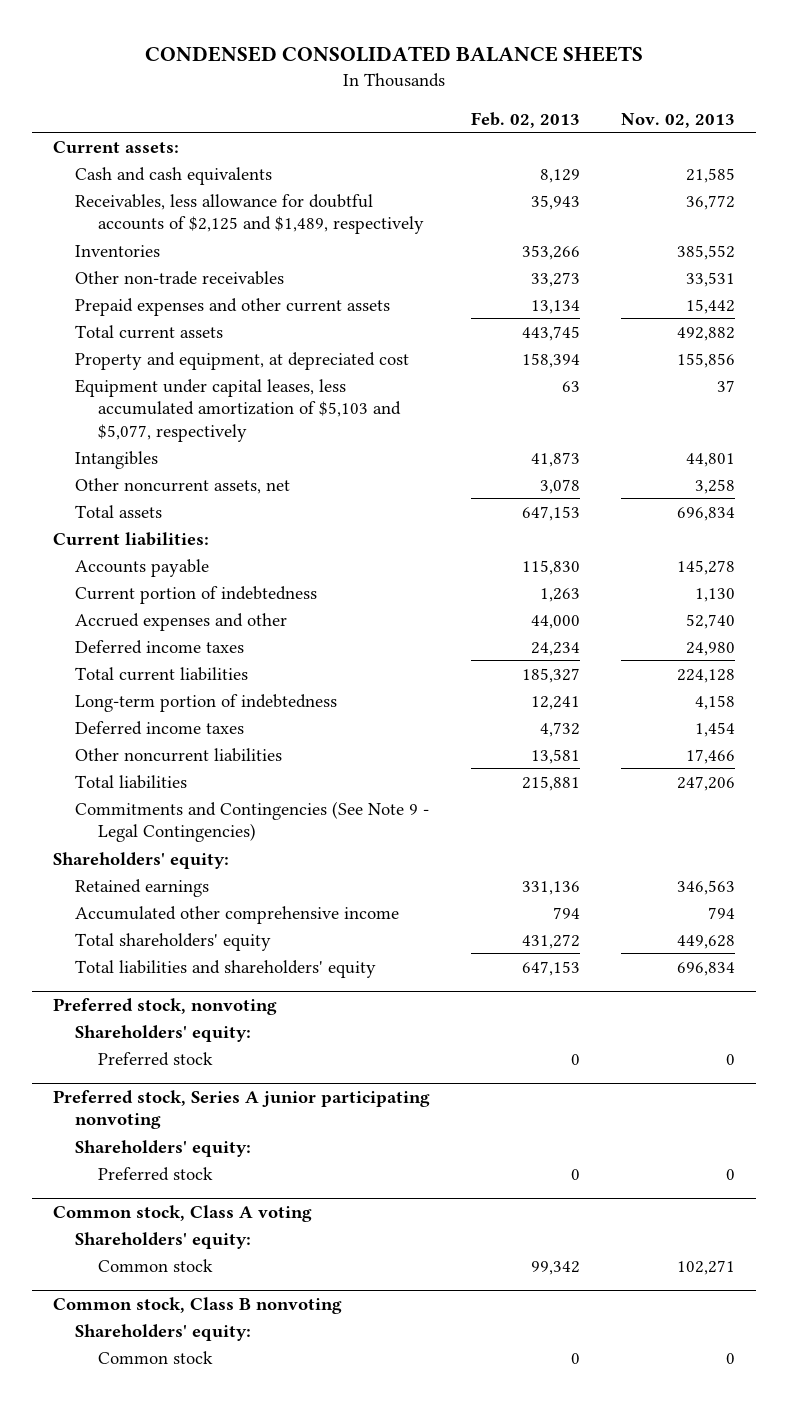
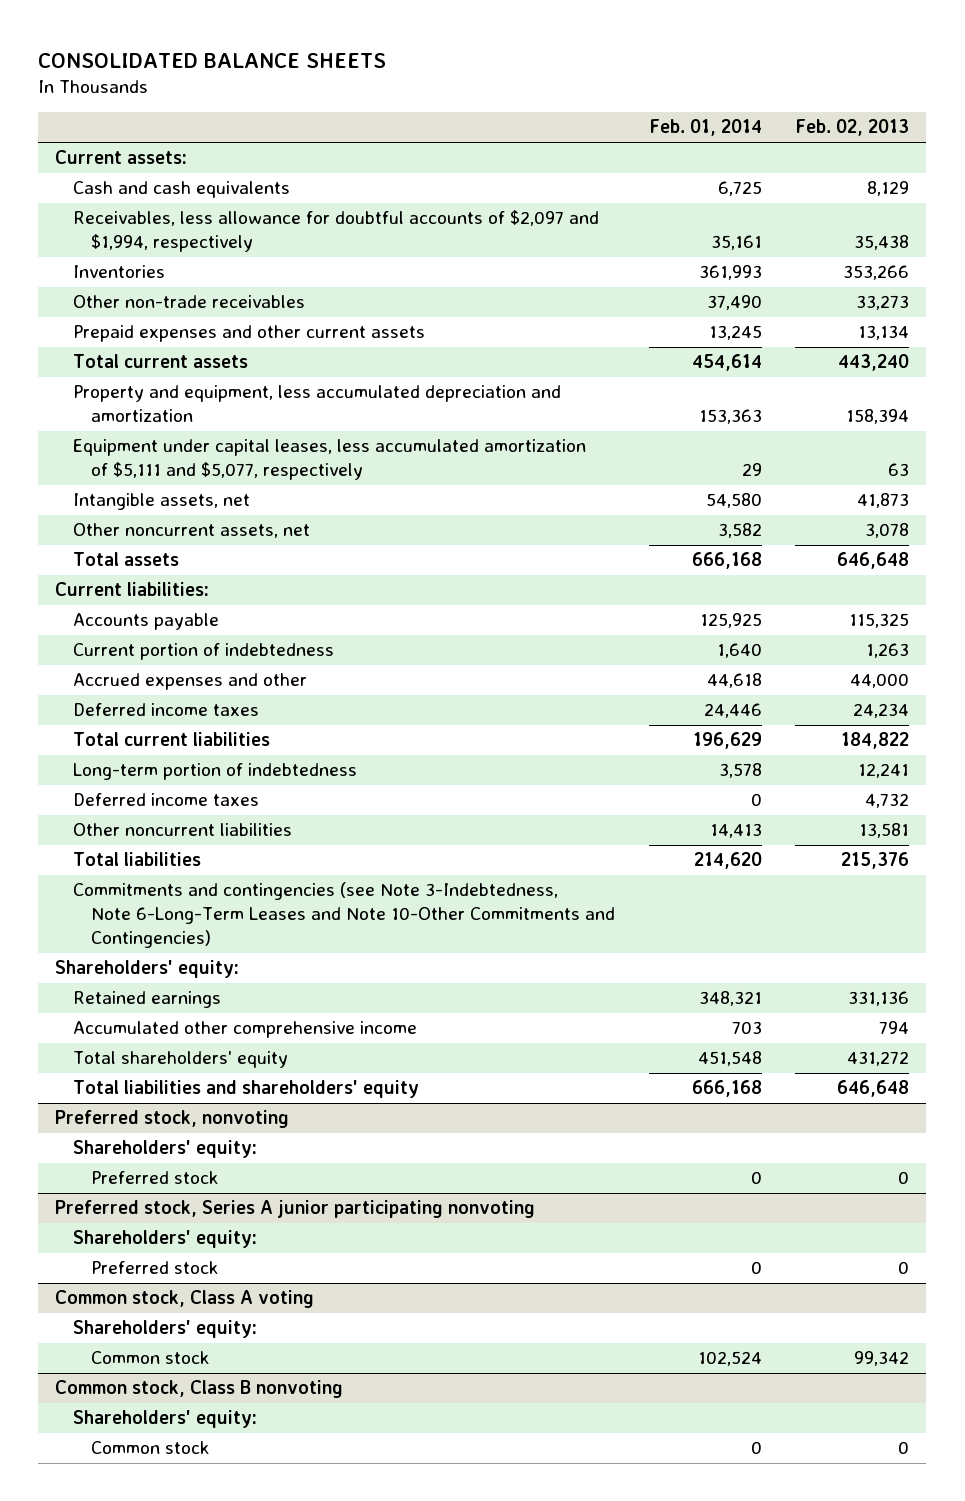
[145,46,644,63] CONDENSED CONSOLIDATED BALANCE SHEETS -> [38,52,387,68] CONSOLIDATED BALANCE SHEETS
[621,112,736,128] Nov. 02, 2013 -> none
none -> [648,119,762,137] Feb. 01, 2014
[75,193,424,235] Receivables, less allowance for doubtful accounts of $2,125 and $1,489, respectively -> [73,210,600,253] Receivables, less allowance for doubtful accounts of $2,097 and $1,994, respectively
[531,194,581,210] 35,943 -> [854,235,910,251] 35,438
[522,325,581,341] 443,745 -> [838,354,910,372] 443,240
[75,351,410,370] Property and equipment, at depreciated cost -> [73,385,562,423] Property and equipment, less accumulated depreciation and amortization
[75,378,401,442] Equipment under capital leases, less accumulated amortization of $5,103 and $5,077, respectively -> [73,439,587,481] Equipment under capital leases, less accumulated amortization of $5,111 and $5,077, respectively
[75,450,159,469] Intangibles -> [73,493,251,511] Intangible assets, net
[522,505,581,521] 647,153 -> [837,552,910,570] 646,648
[522,559,581,575] 115,830 -> [849,613,910,629] 115,325
[522,667,581,683] 185,327 -> [841,732,910,750] 184,822
[522,775,581,791] 215,881 -> [841,852,910,870] 215,376
[75,800,430,843] Commitments and Contingencies (See Note 9 - Legal Contingencies) -> [73,882,615,948] Commitments and contingencies (see Note 3-Indebtedness, Note 6-Long-Term Leases and Note 10-Other Commitments and Contingencies)
[522,960,581,976] 647,153 -> [837,1080,910,1098] 646,648

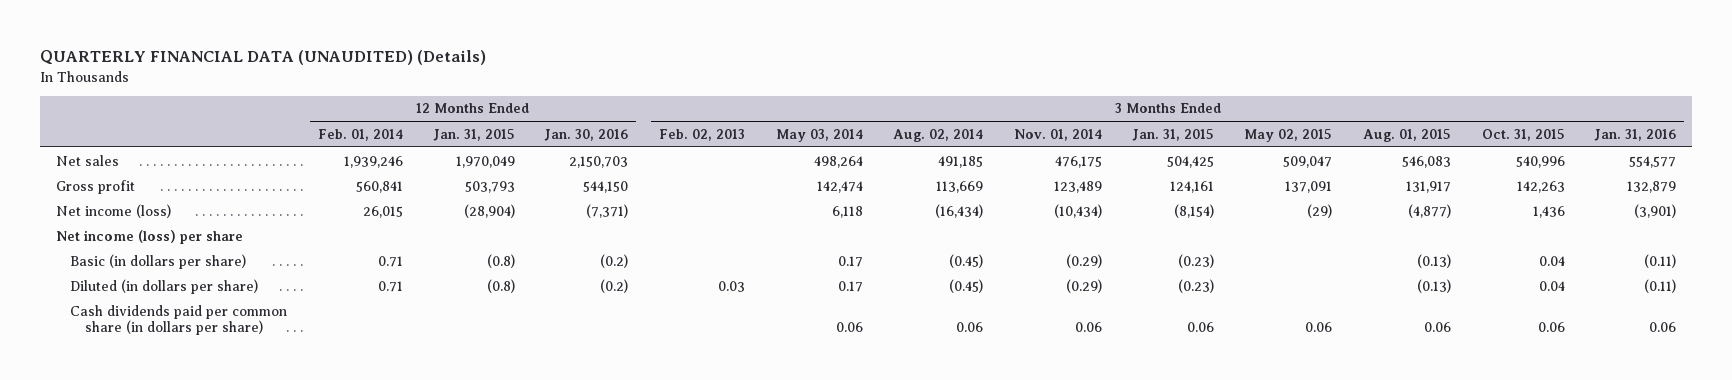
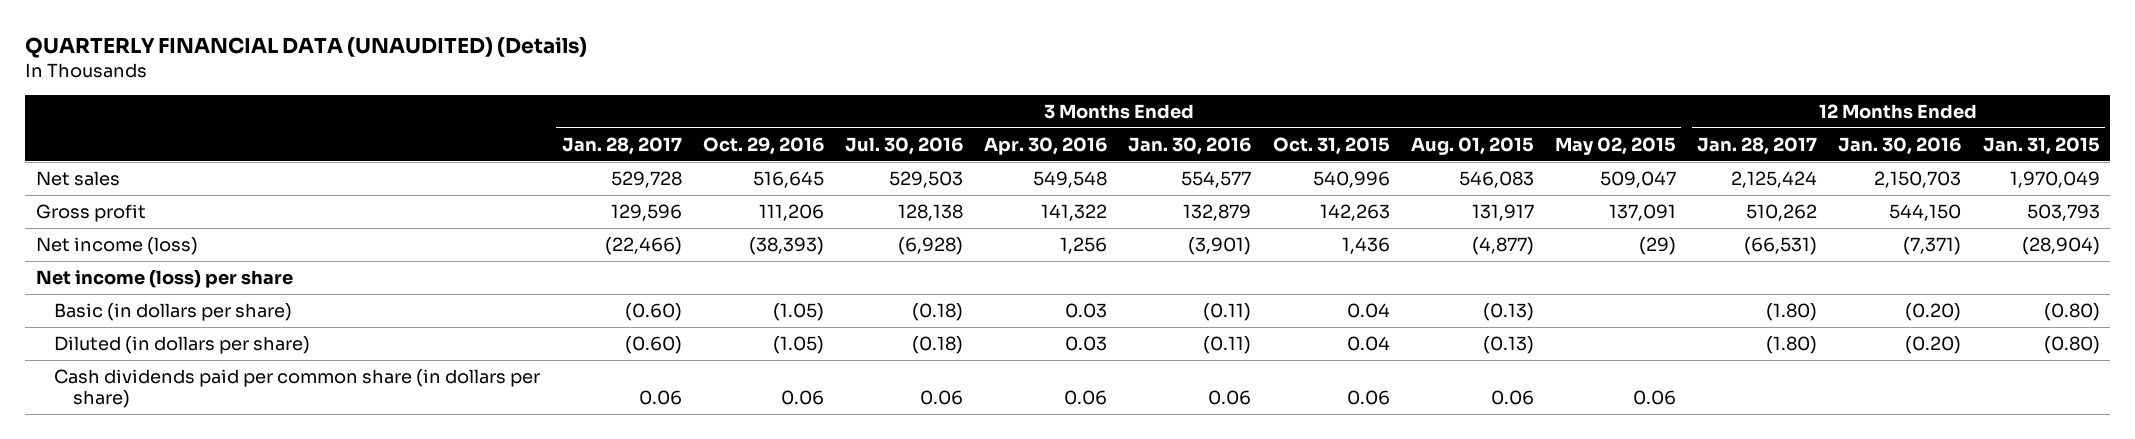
[317,128,403,141] Feb. 01, 2014 -> none
[658,128,745,141] Feb. 02, 2013 -> none
[775,128,863,142] May 03, 2014 -> none
[893,128,984,142] Aug. 02, 2014 -> none
[1013,128,1102,141] Nov. 01, 2014 -> none
[1131,128,1214,141] Jan. 31, 2015 -> none
[1594,128,1677,141] Jan. 31, 2016 -> none
none -> [561,136,682,155] Jan. 28, 2017
none -> [702,136,824,155] Oct. 29, 2016
none -> [845,136,964,155] Jul. 30, 2016
none -> [984,136,1108,155] Apr. 30, 2016
none -> [1128,136,1252,155] Jan. 30, 2016
none -> [1697,136,1818,155] Jan. 28, 2017
[486,253,515,268] (0.8) -> [2043,303,2100,322] (0.80)
[600,253,629,268] (0.2) -> [1905,303,1962,322] (0.20)
[486,278,515,293] (0.8) -> [2043,336,2100,355] (0.80)
[600,278,629,293] (0.2) -> [1905,336,1962,355] (0.20)

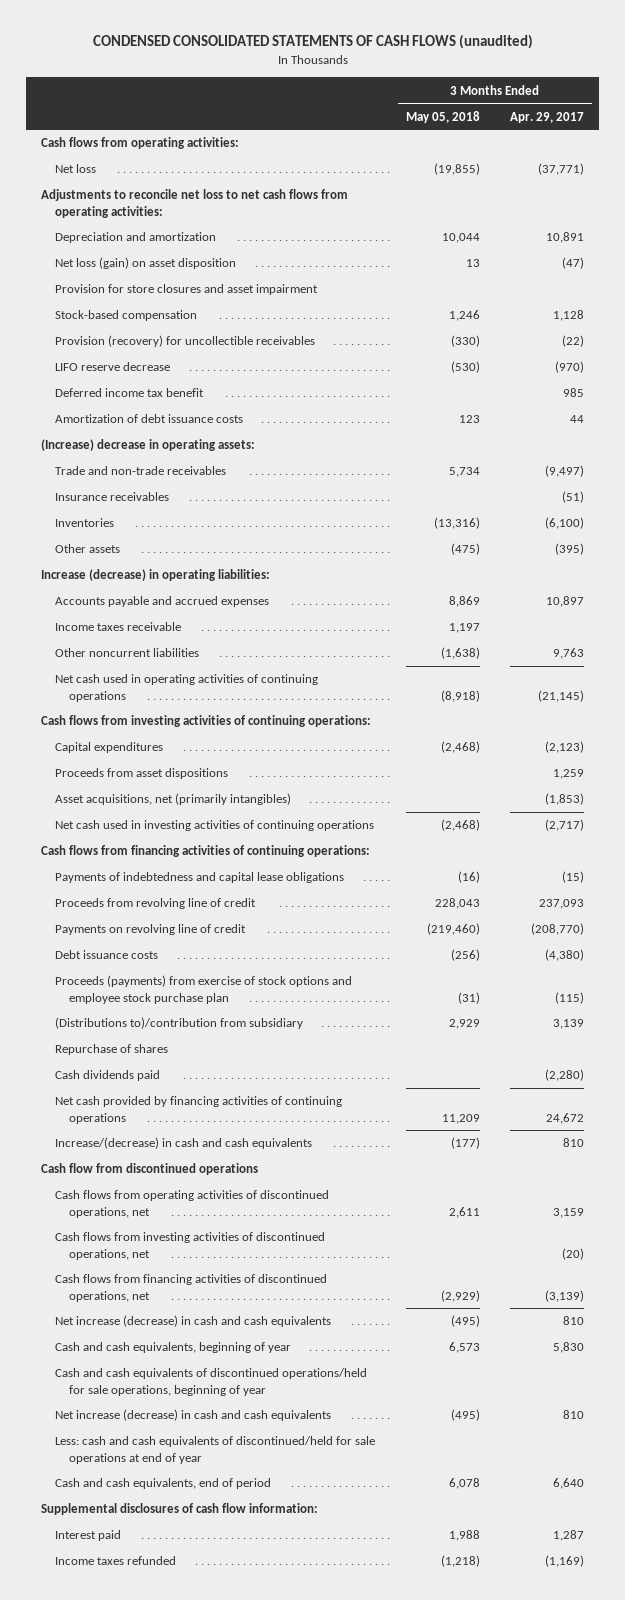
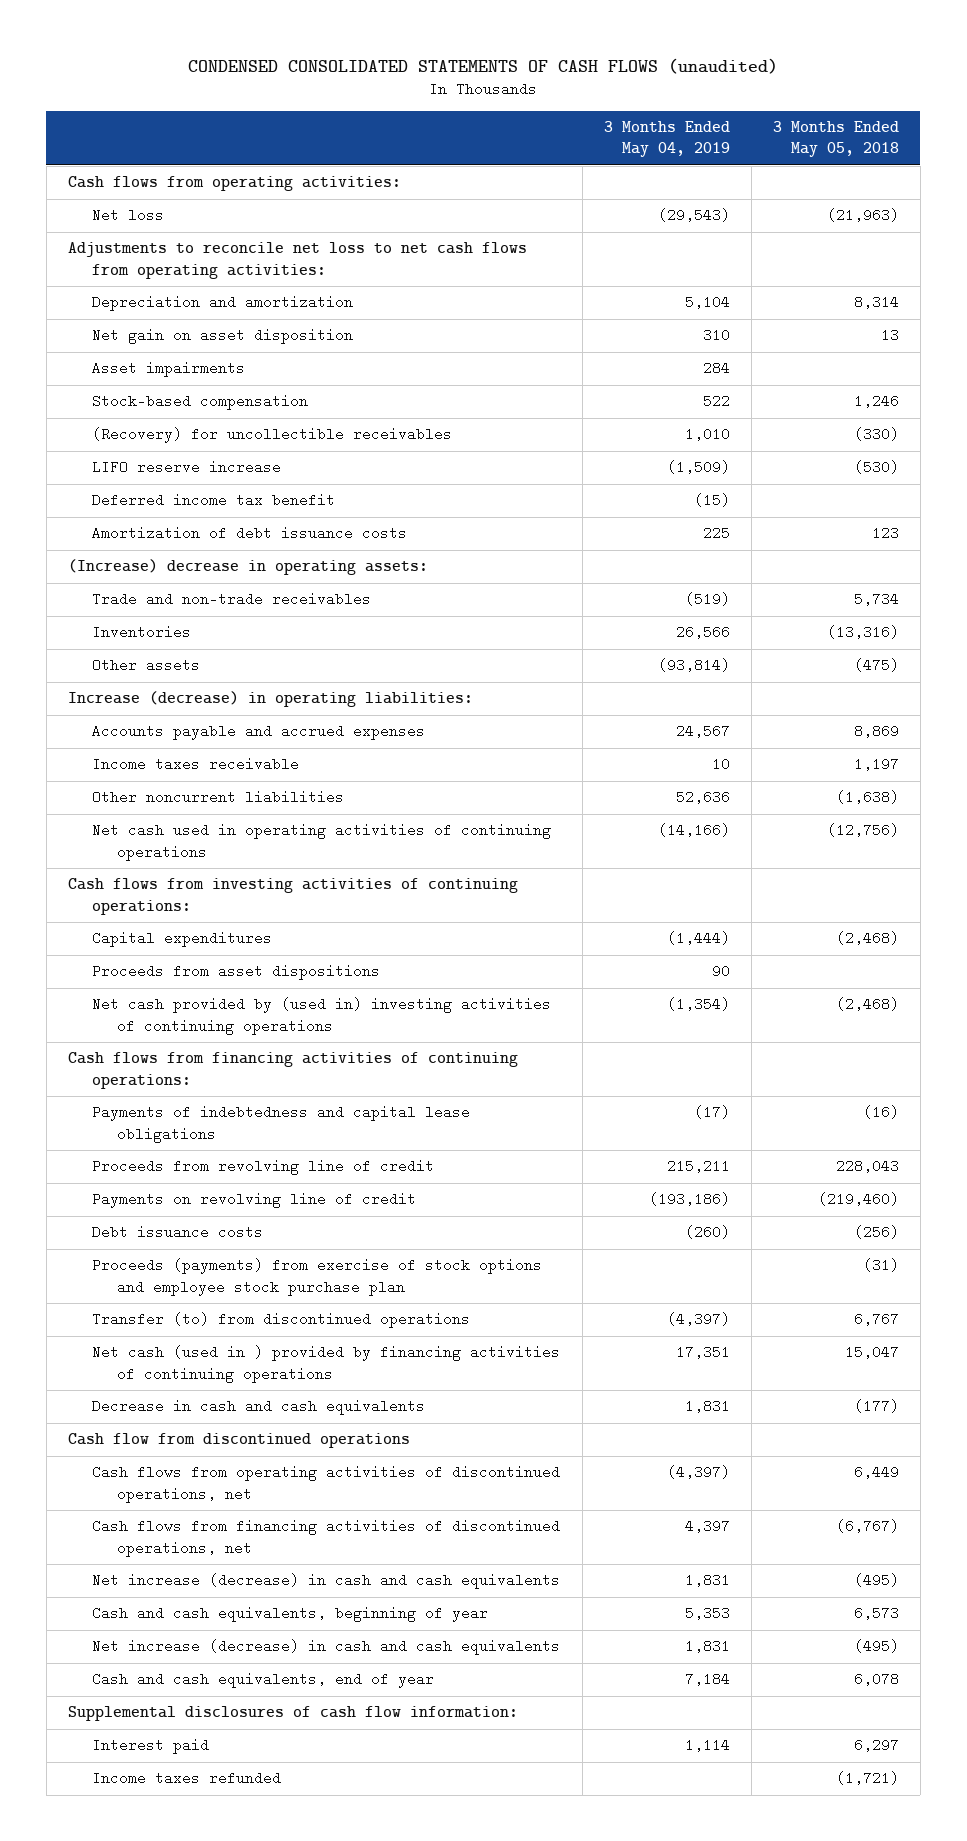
[509,111,584,123] Apr. 29, 2017 -> none
none -> [603,121,730,158] 3 Months Ended May 04, 2019
[433,163,480,176] (19,855) -> [826,208,899,223] (21,963)
[441,233,480,244] 10,044 -> [853,295,899,310] 8,314
[55,257,237,270] Net loss (gain) on asset disposition -> [92,328,354,345] Net gain on asset disposition
[55,284,319,296] Provision for store closures and asset impairment -> [92,361,246,378] Asset impairments
[55,335,316,348] Provision (recovery) for uncollectible receivables -> [92,427,453,444] (Recovery) for uncollectible receivables
[55,362,171,372] LIFO reserve decrease -> [92,460,282,475] LIFO reserve increase
[55,492,170,502] Insurance receivables -> none
[440,689,480,702] (8,918) -> [826,823,899,838] (12,756)
[55,793,292,806] Asset acquisitions, net (primarily intangibles) -> none
[55,820,375,832] Net cash used in investing activities of continuing operations -> [92,997,552,1035] Net cash provided by (used in) investing activities of continuing operations
[55,1017,304,1030] (Distributions to)/contribution from subsidiary -> none
[55,1044,169,1056] Repurchase of shares -> none
[55,1070,161,1082] Cash dividends paid -> none
none -> [92,1312,471,1329] Transfer (to) from discontinued operations
[55,1096,343,1124] Net cash provided by financing activities of continuing operations -> [92,1345,561,1383] Net cash (used in ) provided by financing activities of continuing operations
[441,1113,480,1124] 11,209 -> [844,1345,899,1360] 15,047
[55,1137,313,1150] Increase/(decrease) in cash and cash equivalents -> [92,1399,426,1416] Decrease in cash and cash equivalents
[55,1232,326,1260] Cash flows from investing activities of discontinued operations, net -> none
[448,1206,480,1218] 2,611 -> [853,1465,899,1480] 6,449
[440,1289,480,1302] (2,929) -> [835,1519,899,1534] (6,767)
[55,1368,368,1396] Cash and cash equivalents of discontinued operations/held for sale operations, beginning of year -> none
[55,1436,376,1464] Less: cash and cash equivalents of discontinued/held for sale operations at end of year -> none
[55,1478,272,1490] Cash and cash equivalents, end of period -> [92,1672,435,1689] Cash and cash equivalents, end of year
[448,1530,480,1542] 1,988 -> [853,1738,899,1753] 6,297
[440,1555,480,1568] (1,218) -> [835,1771,899,1786] (1,721)

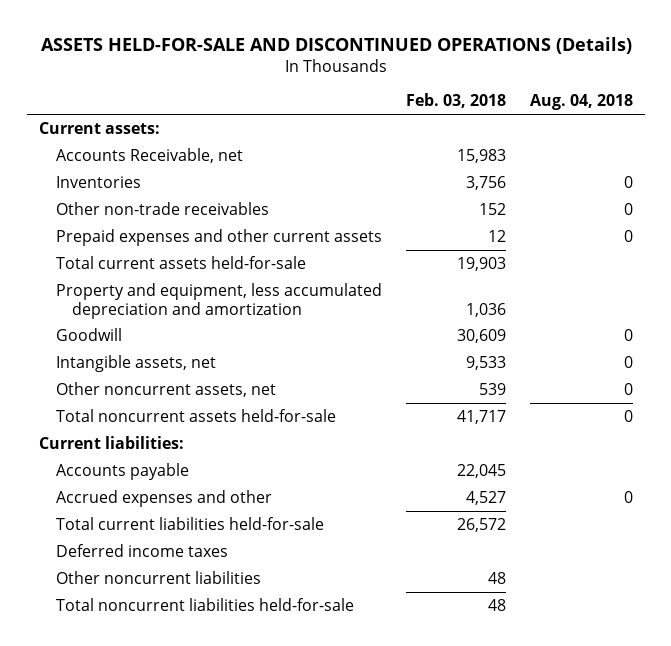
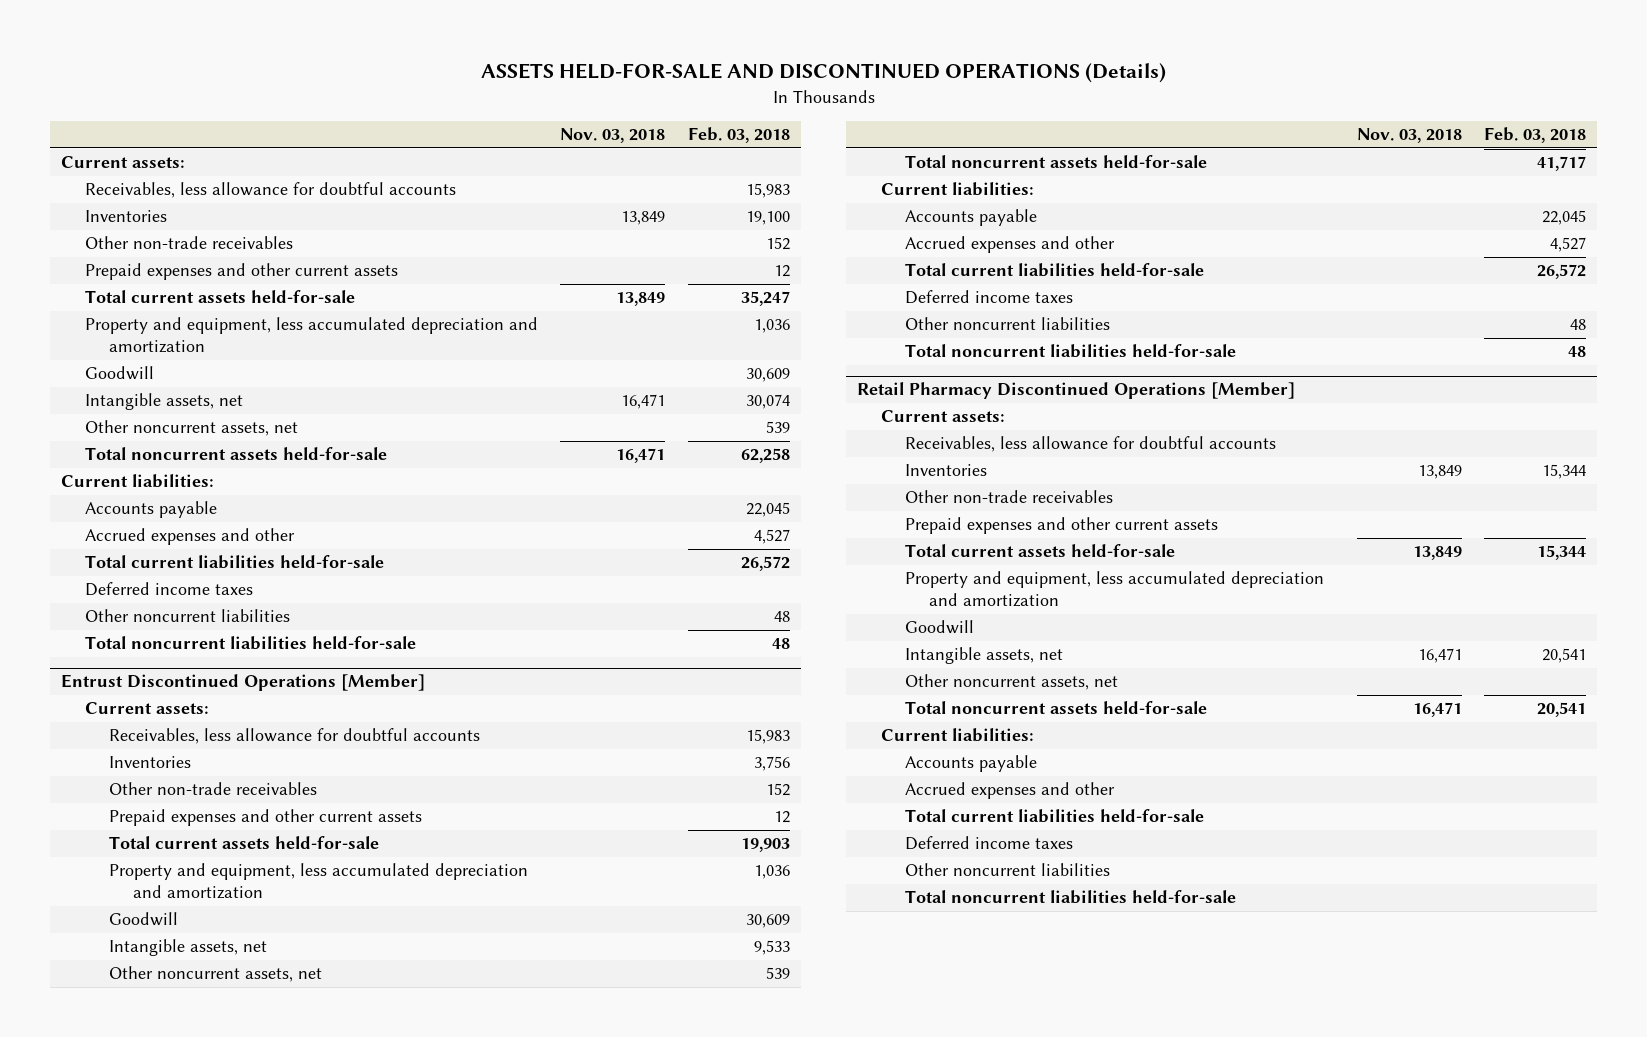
[529,94,633,111] Aug. 04, 2018 -> none
none -> [560,128,666,144] Nov. 03, 2018
[55,147,243,163] Accounts Receivable, net -> [85,182,457,199] Receivables, less allowance for doubtful accounts
none -> [85,210,168,223] Inventories
none -> [85,236,294,250] Other non-trade receivables
none -> [85,263,399,281] Prepaid expenses and other current assets
none -> [85,290,356,304] Total current assets held-for-sale
none -> [85,317,539,354] Property and equipment, less accumulated depreciation and amortization
none -> [85,366,155,381] Goodwill
none -> [85,393,244,411] Intangible assets, net
none -> [85,420,299,437] Other noncurrent assets, net
none -> [85,447,388,461] Total noncurrent assets held-for-sale
none -> [61,474,215,489] Current liabilities:
none -> [85,501,218,519] Accounts payable
none -> [85,528,296,546] Accrued expenses and other
none -> [85,555,385,570] Total current liabilities held-for-sale
none -> [85,582,254,597] Deferred income taxes
none -> [85,609,291,623] Other noncurrent liabilities
none -> [85,636,417,651] Total noncurrent liabilities held-for-sale
none -> [61,674,426,692] Entrust Discontinued Operations [Member]
none -> [85,702,210,715] Current assets:
none -> [109,728,481,745] Receivables, less allowance for doubtful accounts
none -> [857,382,1296,400] Retail Pharmacy Discontinued Operations [Member]
none -> [881,410,1006,423] Current assets:
none -> [905,436,1277,453] Receivables, less allowance for doubtful accounts
none -> [905,464,988,477] Inventories
none -> [905,490,1114,504] Other non-trade receivables
none -> [905,517,1219,535] Prepaid expenses and other current assets
none -> [905,544,1176,558] Total current assets held-for-sale
none -> [905,571,1325,608] Property and equipment, less accumulated depreciation and amortization
none -> [905,620,975,635] Goodwill
none -> [905,647,1064,665] Intangible assets, net
none -> [905,674,1119,691] Other noncurrent assets, net
none -> [905,701,1208,715] Total noncurrent assets held-for-sale
none -> [881,728,1035,743] Current liabilities:
none -> [905,755,1038,773] Accounts payable
none -> [905,782,1116,800] Accrued expenses and other
none -> [905,809,1205,824] Total current liabilities held-for-sale
none -> [905,836,1074,851] Deferred income taxes
none -> [905,863,1111,877] Other noncurrent liabilities
none -> [905,890,1237,905] Total noncurrent liabilities held-for-sale

